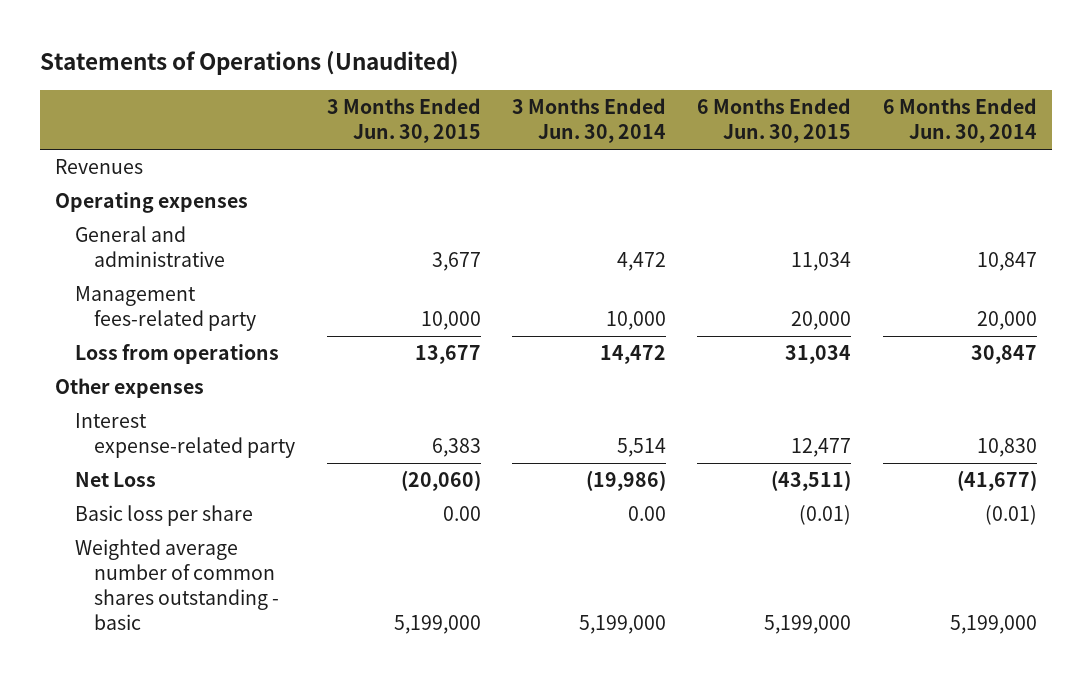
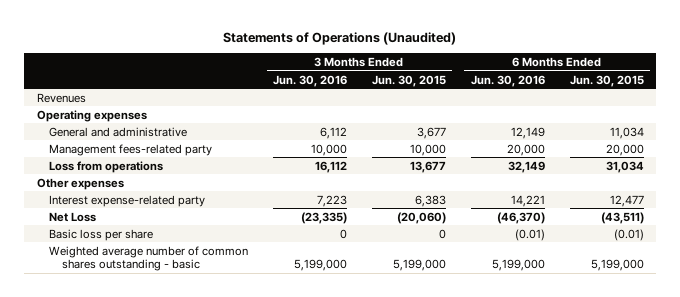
[511,98,666,144] 3 Months Ended Jun. 30, 2014 -> none
[882,98,1037,144] 6 Months Ended Jun. 30, 2014 -> none
none -> [272,74,347,87] Jun. 30, 2016
none -> [470,74,545,87] Jun. 30, 2016
[442,506,481,522] 0.00 -> [438,228,446,239] 0

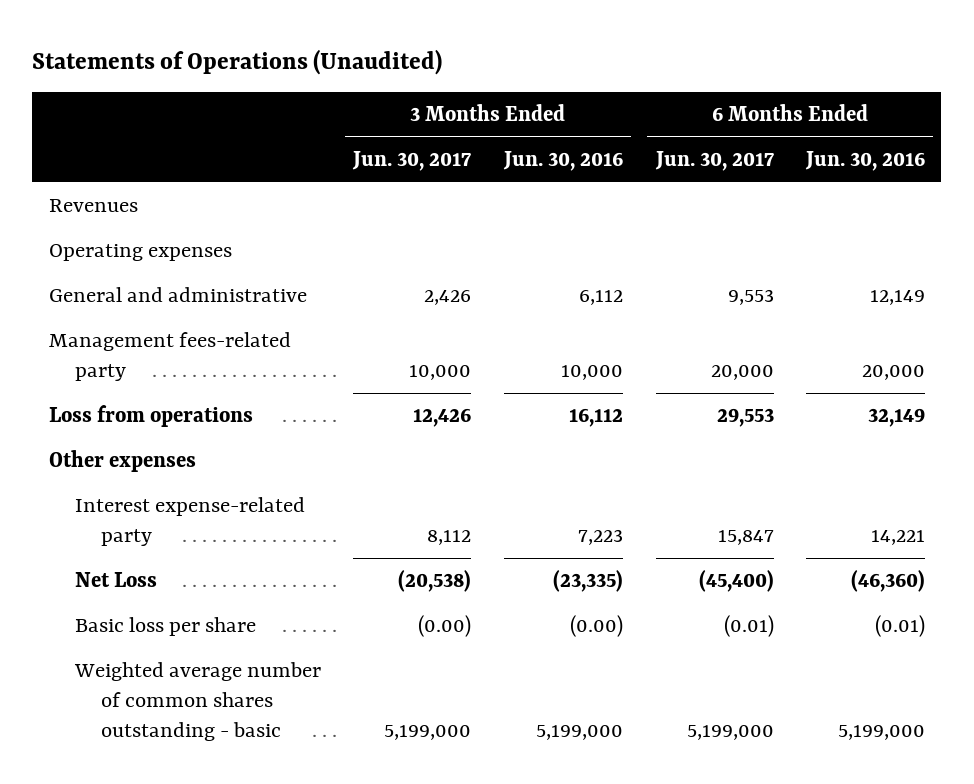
[371,74,446,87] Jun. 30, 2015 -> none
[569,74,644,87] Jun. 30, 2015 -> none
none -> [352,150,472,171] Jun. 30, 2017
none -> [654,150,774,171] Jun. 30, 2017
[496,211,545,224] (46,370) -> [851,570,926,593] (46,360)
[339,228,347,239] 0 -> [570,615,624,638] (0.00)

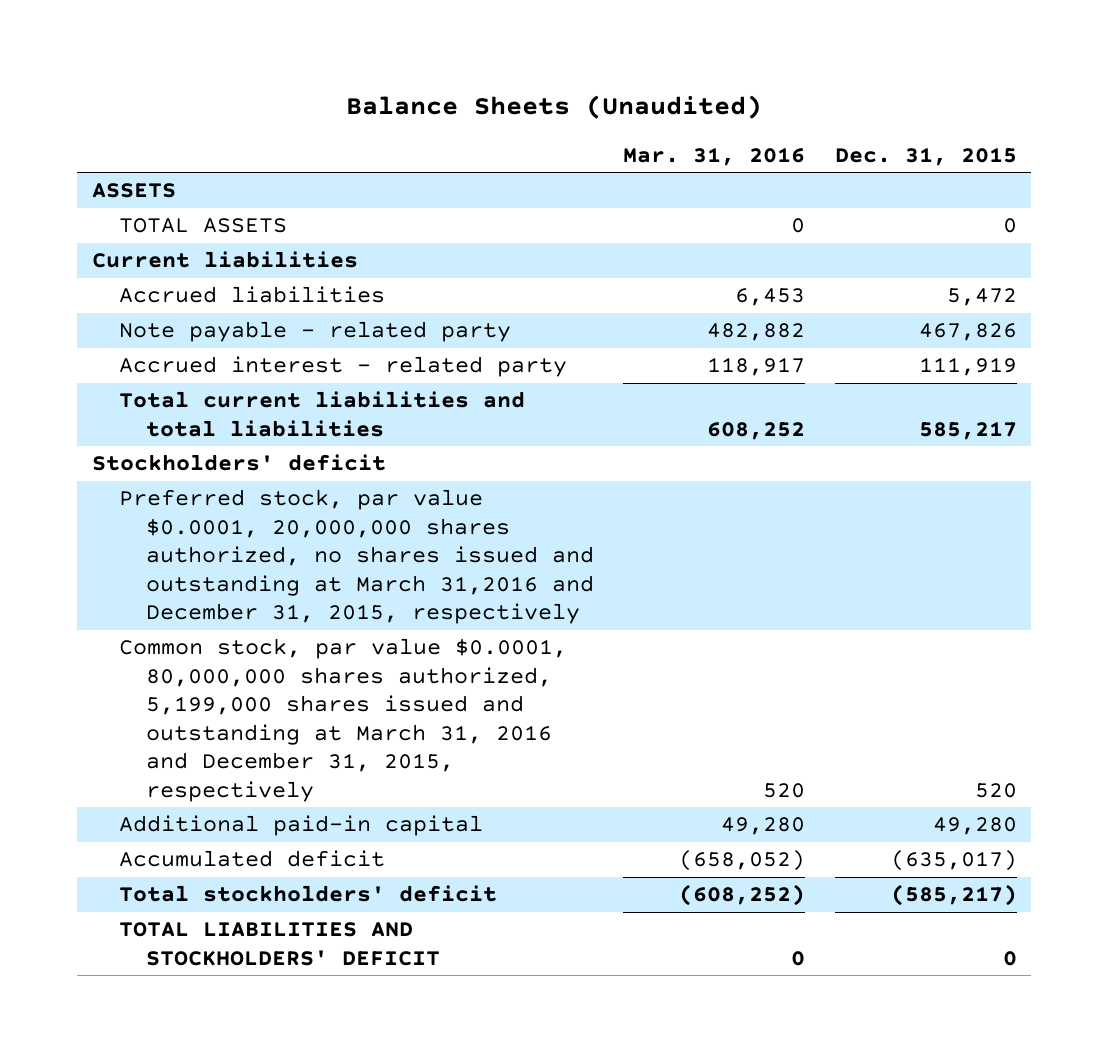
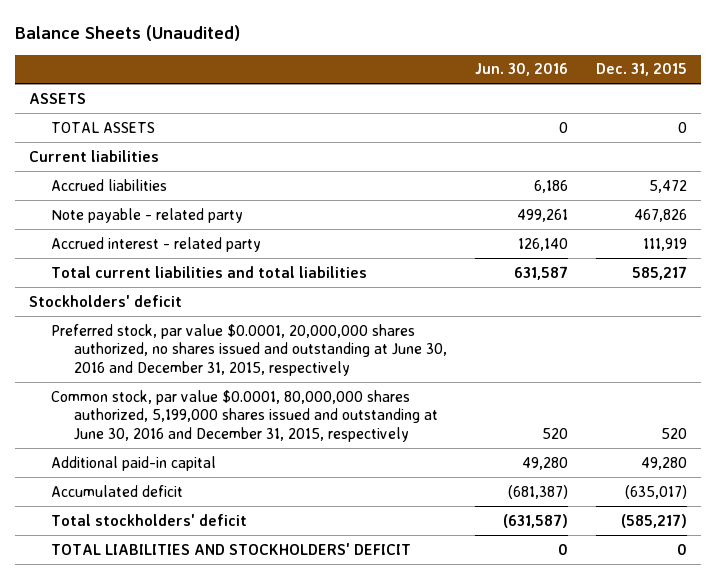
[623,146,806,166] Mar. 31, 2016 -> none
none -> [475,63,569,77] Jun. 30, 2016
[119,489,595,625] Preferred stock, par value $0.0001, 20,000,000 shares authorized, no shares issued and outstanding at March 31,2016 and December 31, 2015, respectively -> [51,323,448,376] Preferred stock, par value $0.0001, 20,000,000 shares authorized, no shares issued and outstanding at June 30, 2016 and December 31, 2015, respectively
[119,638,568,802] Common stock, par value $0.0001, 80,000,000 shares authorized, 5,199,000 shares issued and outstanding at March 31, 2016 and December 31, 2015, respectively -> [51,389,439,442] Common stock, par value $0.0001, 80,000,000 shares authorized, 5,199,000 shares issued and outstanding at June 30, 2016 and December 31, 2015, respectively

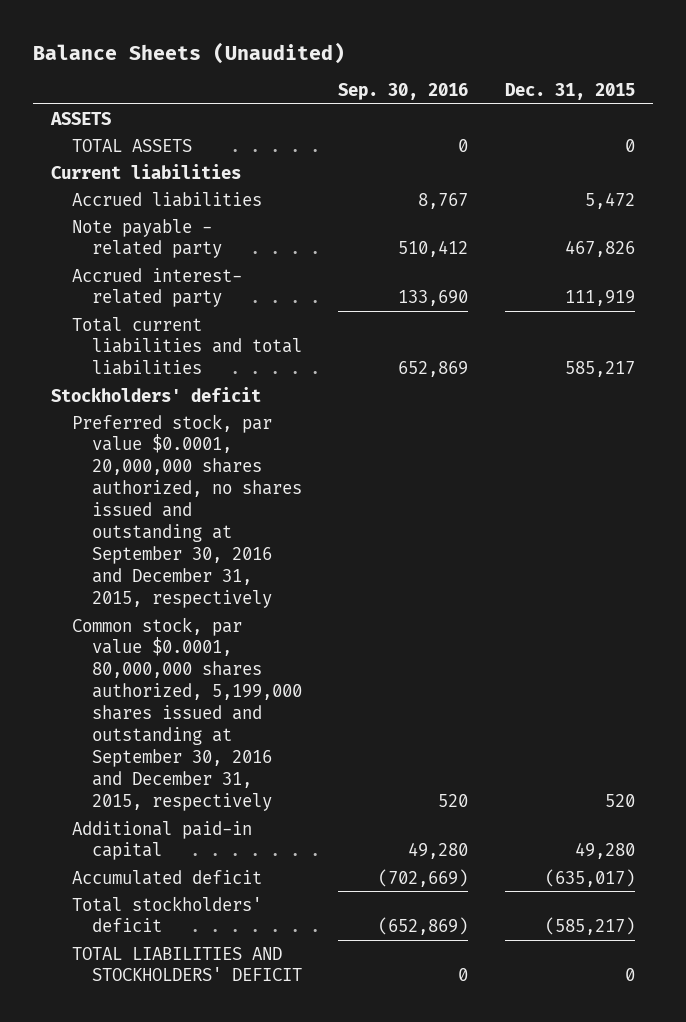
[475,63,569,77] Jun. 30, 2016 -> none
none -> [338,83,469,101] Sep. 30, 2016
[51,236,262,252] Accrued interest - related party -> [71,267,242,308] Accrued interest- related party
[51,323,448,376] Preferred stock, par value $0.0001, 20,000,000 shares authorized, no shares issued and outstanding at June 30, 2016 and December 31, 2015, respectively -> [71,413,302,609] Preferred stock, par value $0.0001, 20,000,000 shares authorized, no shares issued and outstanding at September 30, 2016 and December 31, 2015, respectively
[51,389,439,442] Common stock, par value $0.0001, 80,000,000 shares authorized, 5,199,000 shares issued and outstanding at June 30, 2016 and December 31, 2015, respectively -> [71,616,302,812] Common stock, par value $0.0001, 80,000,000 shares authorized, 5,199,000 shares issued and outstanding at September 30, 2016 and December 31, 2015, respectively

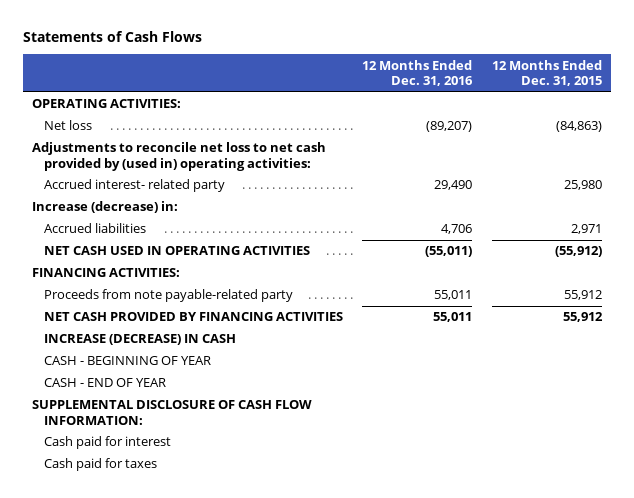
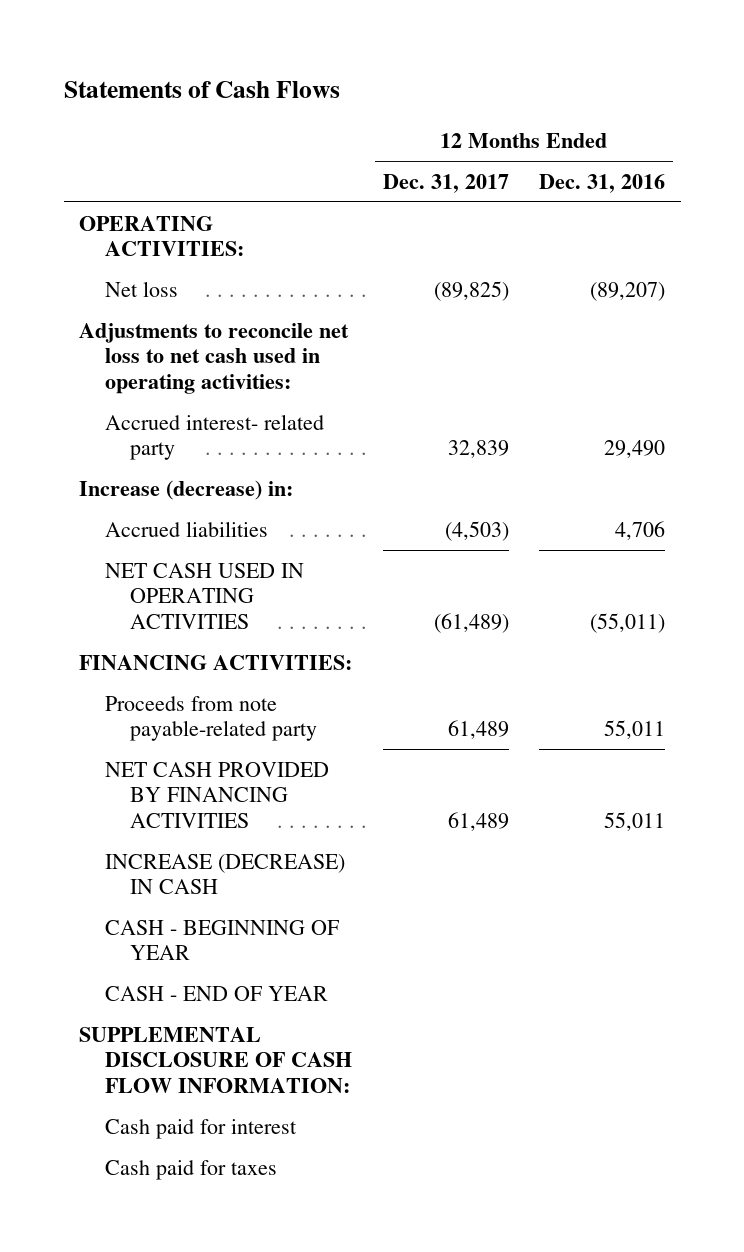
[491,59,602,86] 12 Months Ended Dec. 31, 2015 -> none
none -> [382,173,509,193] Dec. 31, 2017
[32,142,327,171] Adjustments to reconcile net loss to net cash provided by (used in) operating activities: -> [79,322,350,394] Adjustments to reconcile net loss to net cash used in operating activities:

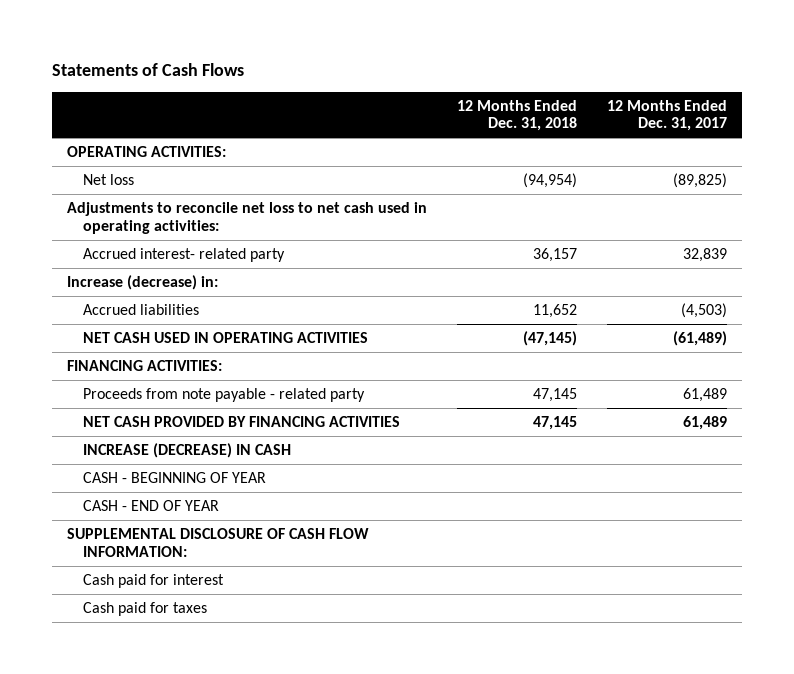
[539,173,666,193] Dec. 31, 2016 -> none
none -> [456,99,577,132] 12 Months Ended Dec. 31, 2018
[104,695,318,742] Proceeds from note payable-related party -> [82,388,365,403] Proceeds from note payable - related party

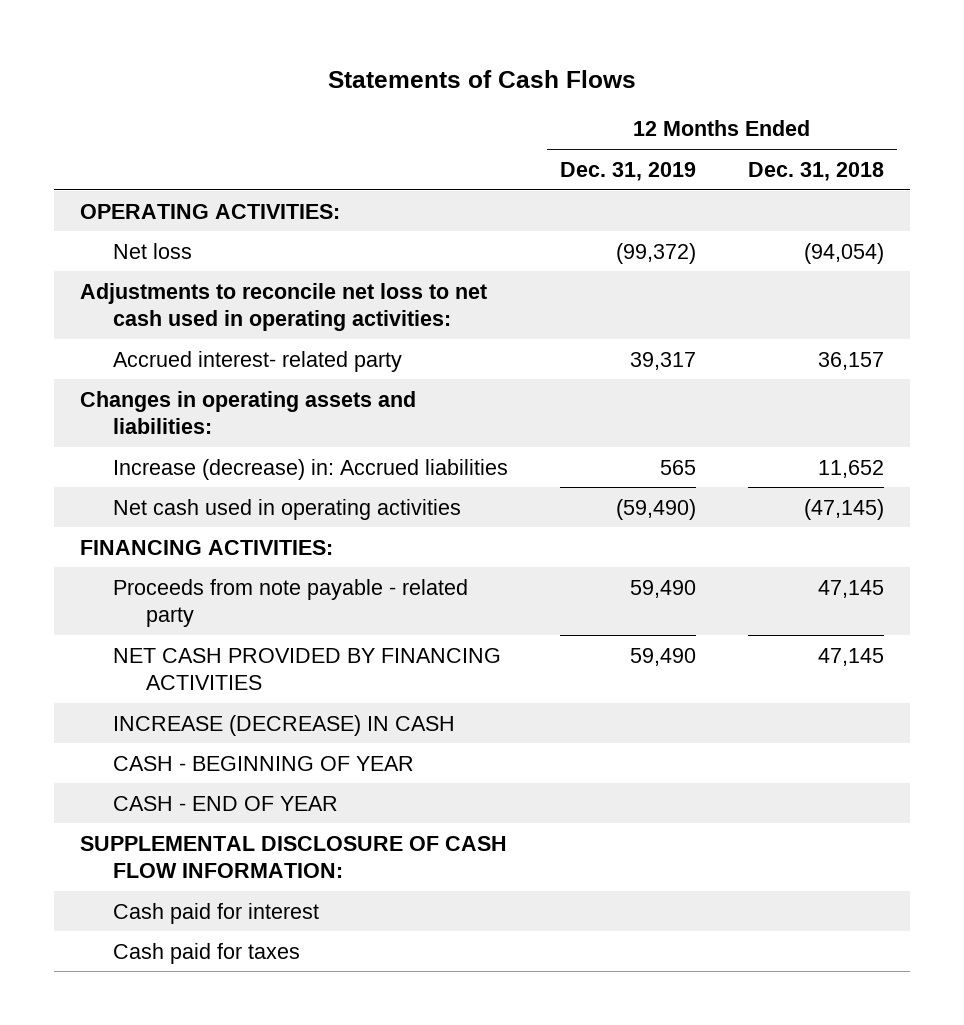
[606,99,727,132] 12 Months Ended Dec. 31, 2017 -> none
none -> [559,161,696,181] Dec. 31, 2019
[522,173,577,189] (94,954) -> [803,242,884,264] (94,054)
[66,275,218,291] Increase (decrease) in: -> none
none -> [80,390,417,434] Changes in operating assets and liabilities:
[82,304,199,316] Accrued liabilities -> [113,458,509,480] Increase (decrease) in: Accrued liabilities
[82,332,368,344] NET CASH USED IN OPERATING ACTIVITIES -> [113,498,462,520] Net cash used in operating activities

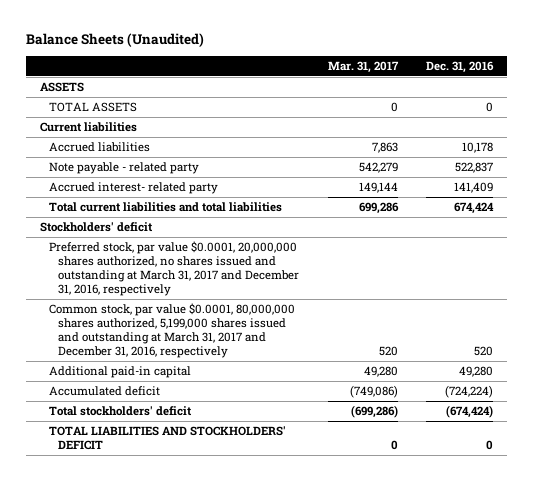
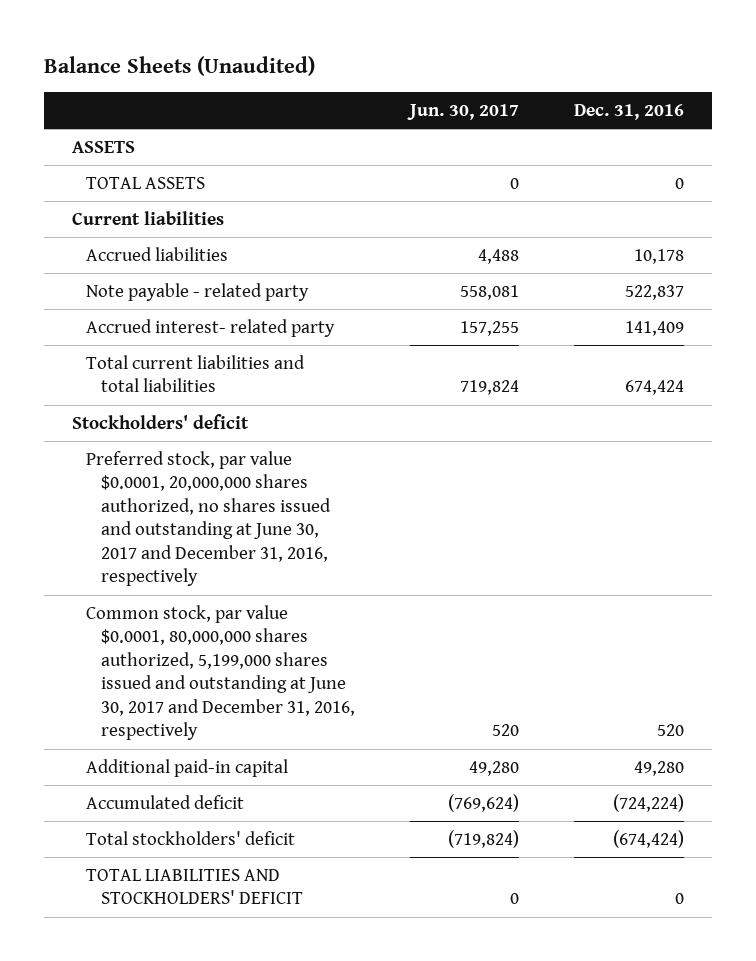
[327,60,399,73] Mar. 31, 2017 -> none
none -> [407,103,520,120] Jun. 30, 2017
[49,241,300,296] Preferred stock, par value $0.0001, 20,000,000 shares authorized, no shares issued and outstanding at March 31, 2017 and December 31, 2016, respectively -> [86,450,331,587] Preferred stock, par value $0.0001, 20,000,000 shares authorized, no shares issued and outstanding at June 30, 2017 and December 31, 2016, respectively
[49,303,296,358] Common stock, par value $0.0001, 80,000,000 shares authorized, 5,199,000 shares issued and outstanding at March 31, 2017 and December 31, 2016, respectively -> [86,604,355,741] Common stock, par value $0.0001, 80,000,000 shares authorized, 5,199,000 shares issued and outstanding at June 30, 2017 and December 31, 2016, respectively

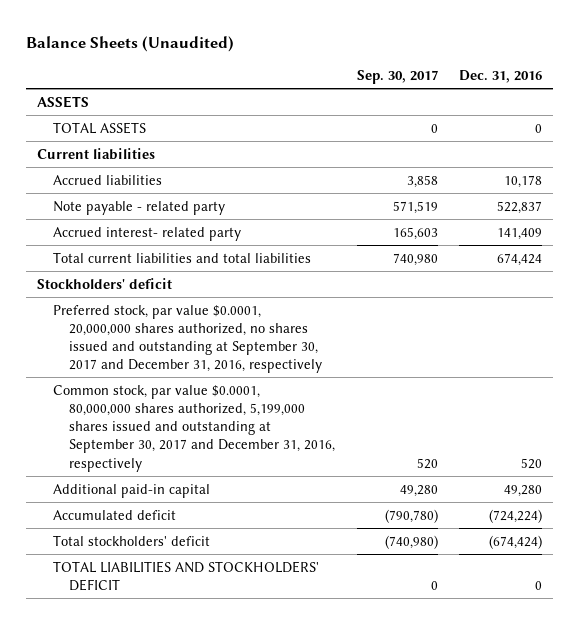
[407,103,520,120] Jun. 30, 2017 -> none
none -> [356,70,438,85] Sep. 30, 2017
[86,450,331,587] Preferred stock, par value $0.0001, 20,000,000 shares authorized, no shares issued and outstanding at June 30, 2017 and December 31, 2016, respectively -> [52,304,323,374] Preferred stock, par value $0.0001, 20,000,000 shares authorized, no shares issued and outstanding at September 30, 2017 and December 31, 2016, respectively
[86,604,355,741] Common stock, par value $0.0001, 80,000,000 shares authorized, 5,199,000 shares issued and outstanding at June 30, 2017 and December 31, 2016, respectively -> [52,384,336,472] Common stock, par value $0.0001, 80,000,000 shares authorized, 5,199,000 shares issued and outstanding at September 30, 2017 and December 31, 2016, respectively

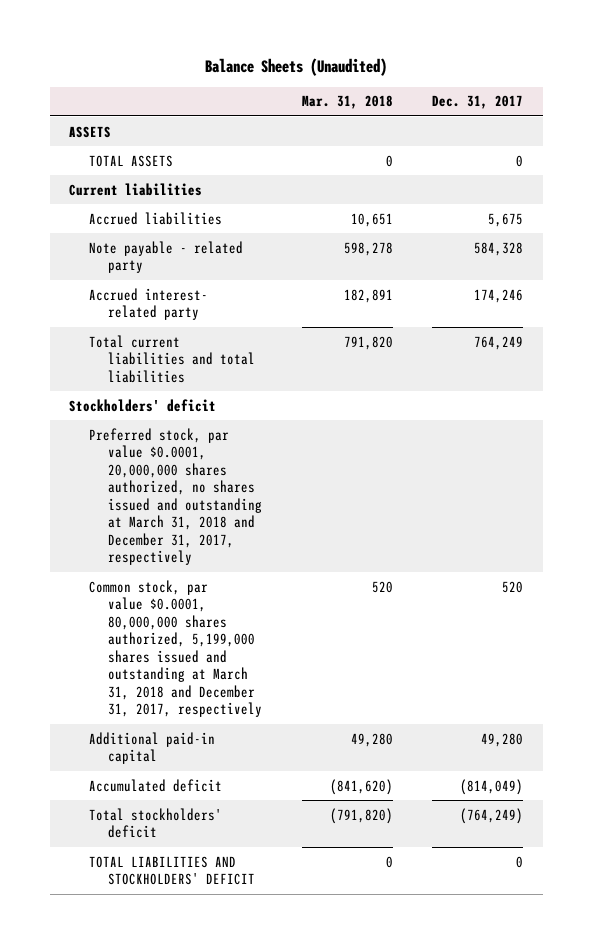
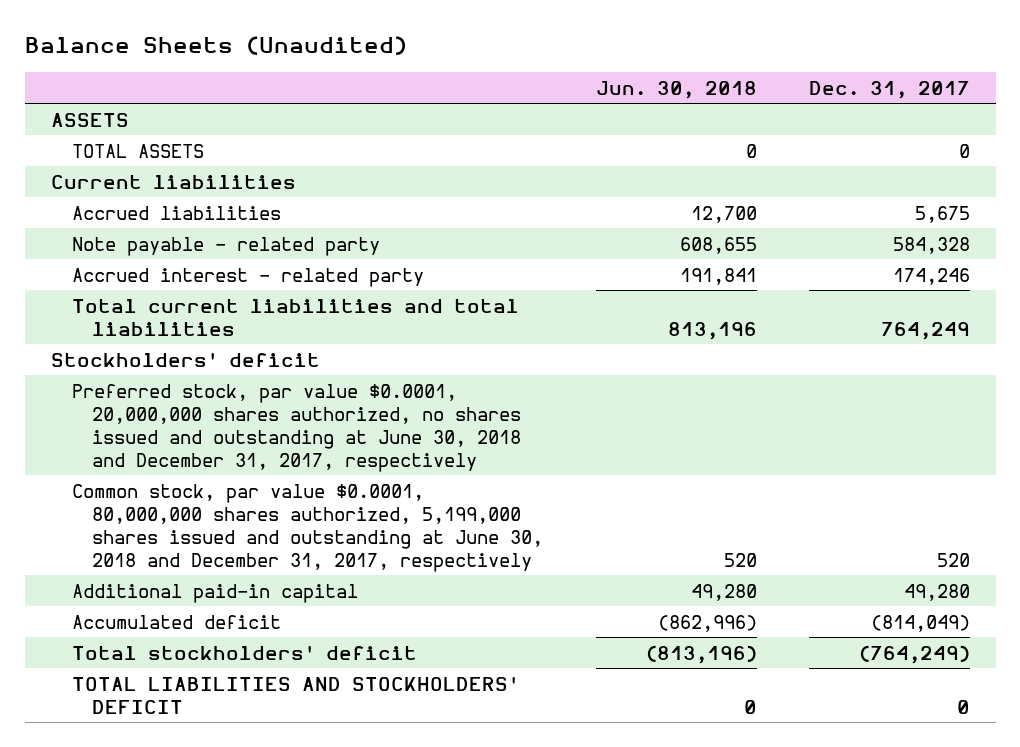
[301,95,393,110] Mar. 31, 2018 -> none
none -> [595,80,757,99] Jun. 30, 2018
[88,287,208,321] Accrued interest- related party -> [71,267,424,287] Accrued interest - related party
[88,427,262,566] Preferred stock, par value $0.0001, 20,000,000 shares authorized, no shares issued and outstanding at March 31, 2018 and December 31, 2017, respectively -> [71,383,522,472] Preferred stock, par value $0.0001, 20,000,000 shares authorized, no shares issued and outstanding at June 30, 2018 and December 31, 2017, respectively
[88,579,262,718] Common stock, par value $0.0001, 80,000,000 shares authorized, 5,199,000 shares issued and outstanding at March 31, 2018 and December 31, 2017, respectively -> [71,483,544,572] Common stock, par value $0.0001, 80,000,000 shares authorized, 5,199,000 shares issued and outstanding at June 30, 2018 and December 31, 2017, respectively

